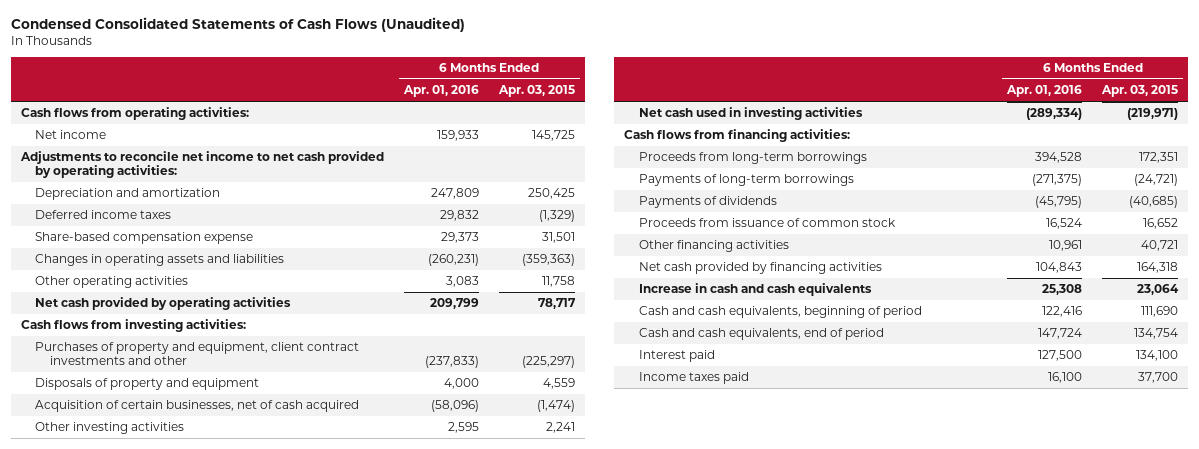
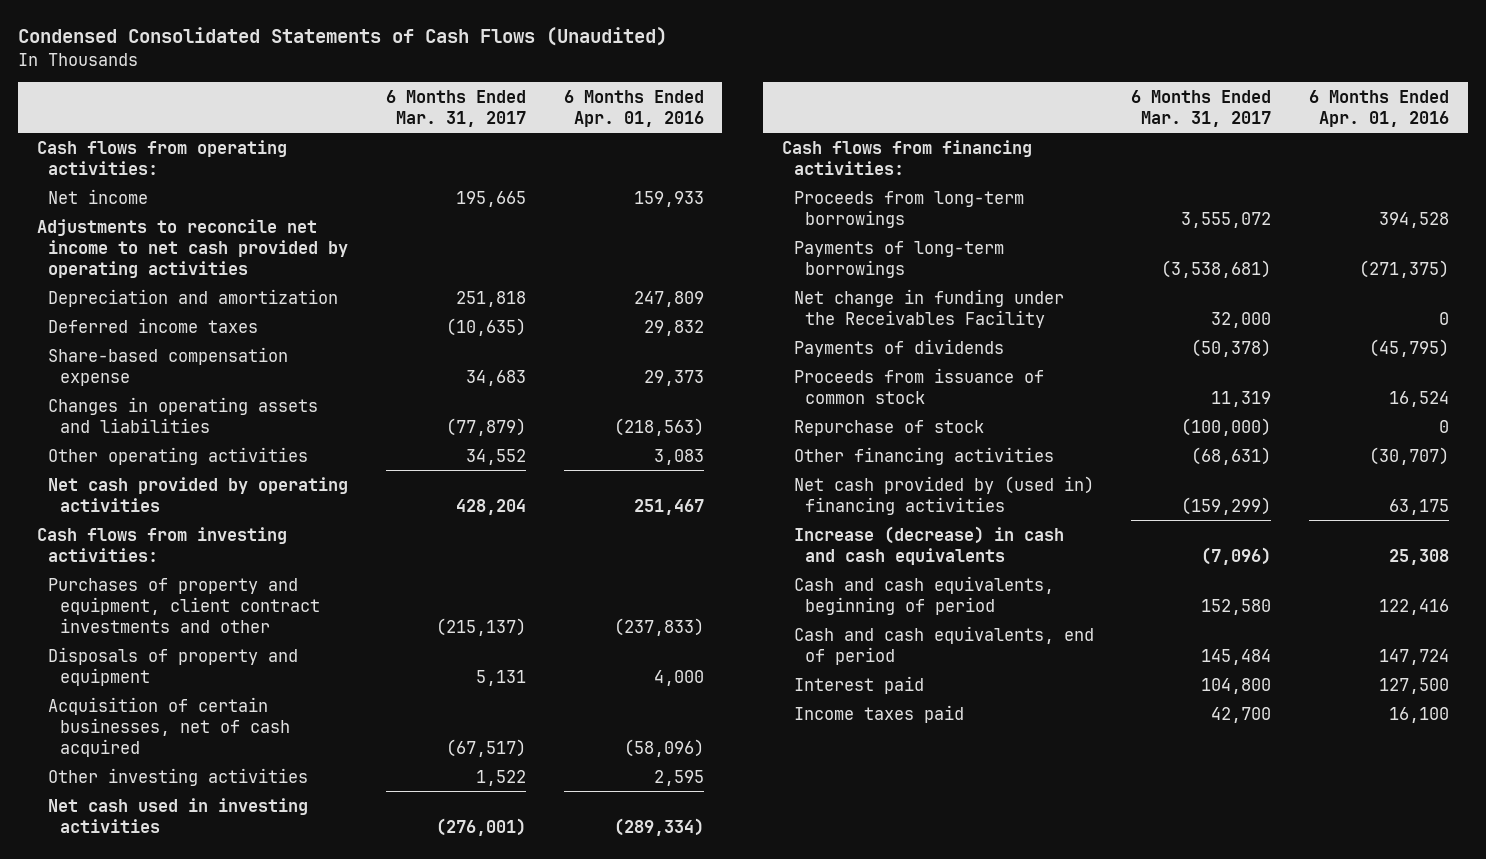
[497,85,575,98] Apr. 03, 2015 -> none
none -> [385,89,526,127] 6 Months Ended Mar. 31, 2017
[19,151,384,178] Adjustments to reconcile net income to net cash provided by operating activities: -> [36,218,349,278] Adjustments to reconcile net income to net cash provided by operating activities
[427,254,479,267] (260,231) -> [613,417,704,436] (218,563)
[429,298,479,310] 209,799 -> [633,498,704,515] 251,467
none -> [793,288,1064,328] Net change in funding under the Receivables Facility
none -> [793,419,984,436] Repurchase of stock
[1049,240,1083,252] 10,961 -> [1369,446,1450,465] (30,707)
[638,262,882,275] Net cash provided by financing activities -> [793,475,1094,515] Net cash provided by (used in) financing activities
[1036,262,1083,274] 104,843 -> [1389,498,1450,515] 63,175
[638,283,872,297] Increase in cash and cash equivalents -> [793,525,1064,565] Increase (decrease) in cash and cash equivalents

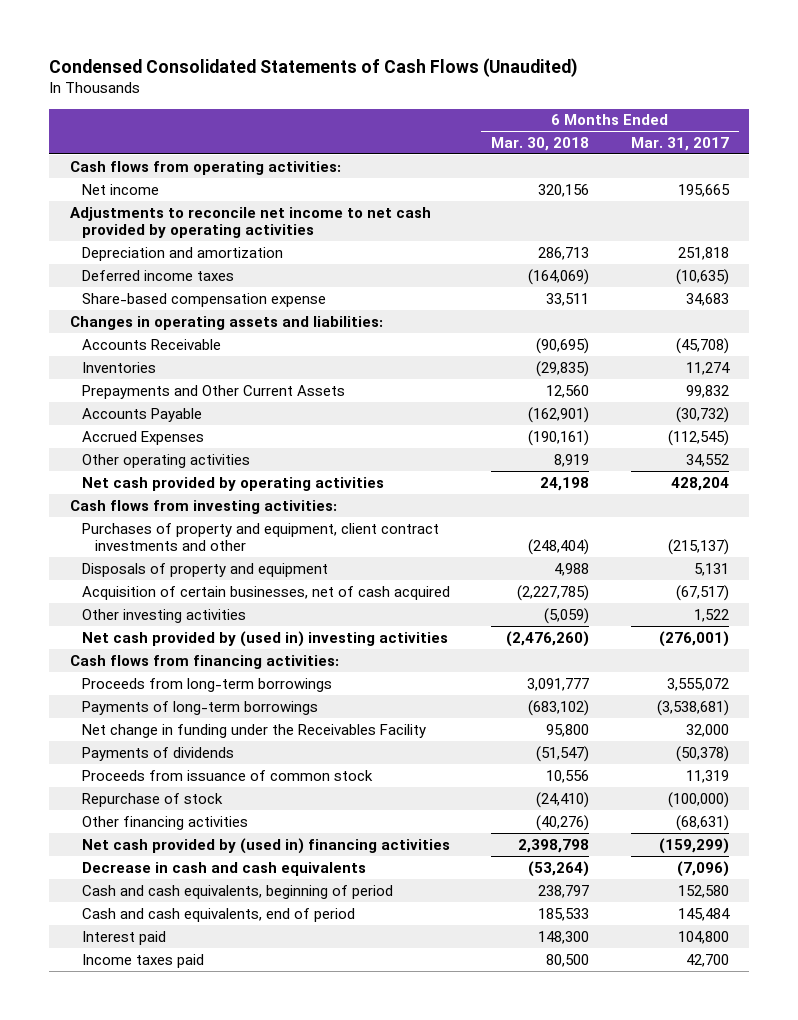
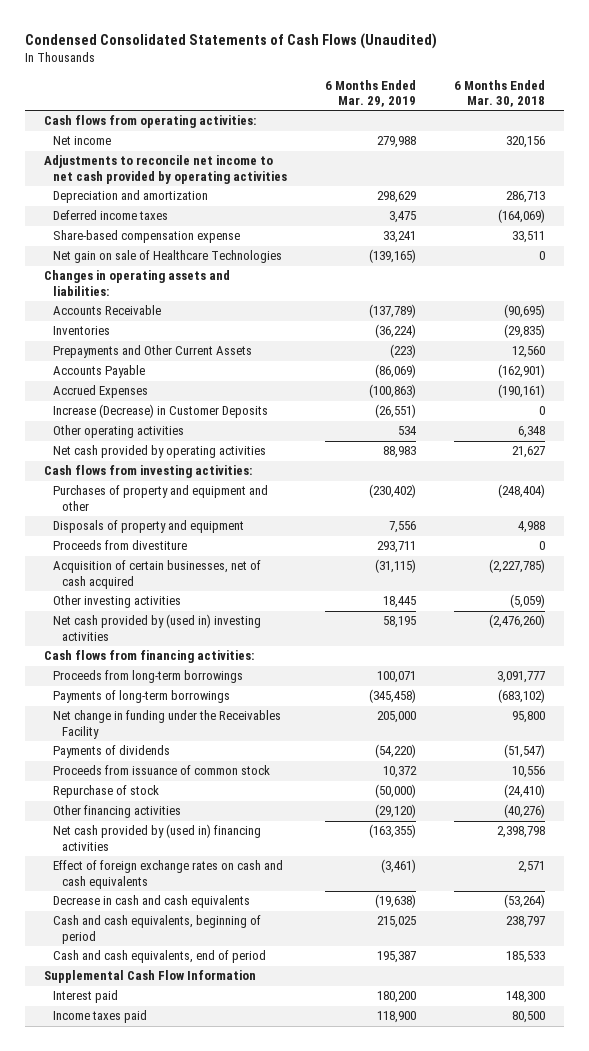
[630,137,729,152] Mar. 31, 2017 -> none
none -> [324,79,416,108] 6 Months Ended Mar. 29, 2019
none -> [53,250,283,264] Net gain on sale of Healthcare Technologies
none -> [53,404,269,419] Increase (Decrease) in Customer Deposits
[554,453,590,467] 8,919 -> [517,426,545,439] 6,348
[540,476,590,491] 24,198 -> [511,446,545,459] 21,627
[82,522,440,552] Purchases of property and equipment, client contract investments and other -> [53,485,269,511] Purchases of property and equipment and other
none -> [53,540,188,551] Proceeds from divestiture
none -> [53,860,284,889] Effect of foreign exchange rates on cash and cash equivalents
none -> [44,970,257,984] Supplemental Cash Flow Information

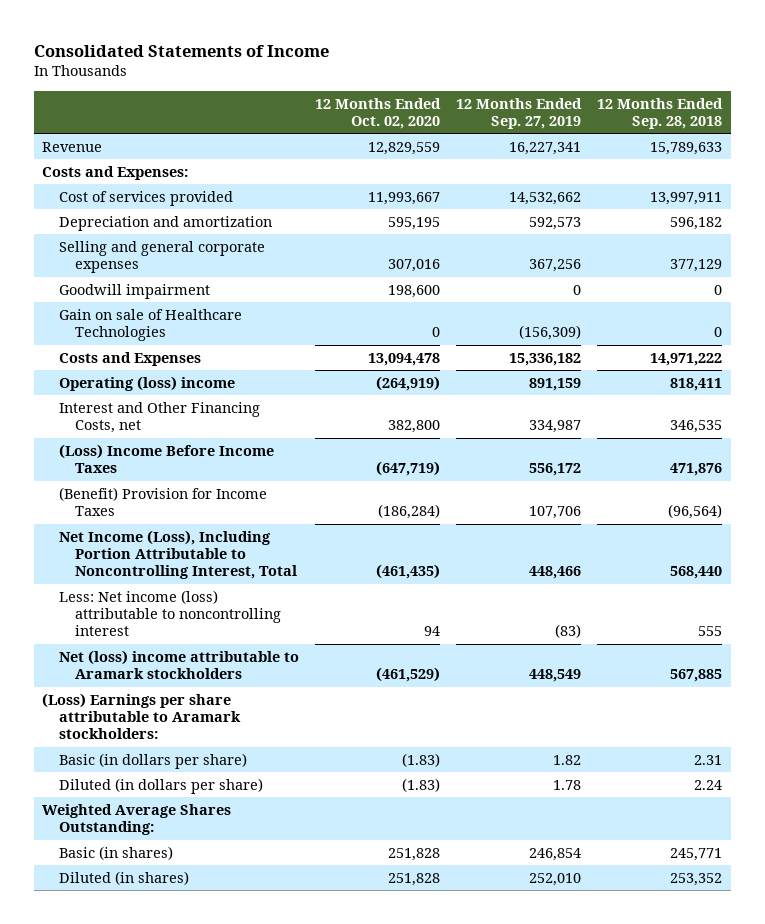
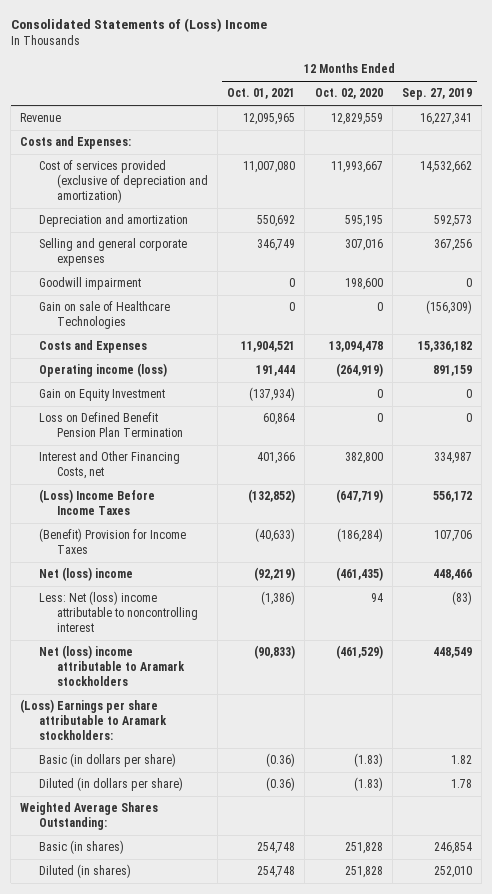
[34,44,330,57] Consolidated Statements of Income -> [10,18,267,33] Consolidated Statements of (Loss) Income
[597,97,724,129] 12 Months Ended Sep. 28, 2018 -> none
none -> [227,88,296,100] Oct. 01, 2021
[58,190,233,206] Cost of services provided -> [38,160,208,203] Cost of services provided (exclusive of depreciation and amortization)
[58,375,235,391] Operating (loss) income -> [38,363,167,378] Operating income (loss)
none -> [38,389,165,402] Gain on Equity Investment
none -> [38,412,183,438] Loss on Defined Benefit Pension Plan Termination
[58,529,298,580] Net Income (Loss), Including Portion Attributable to Noncontrolling Interest, Total -> [38,567,133,582] Net (loss) income
[58,589,282,637] Less: Net income (loss) attributable to noncontrolling interest -> [38,591,198,632] Less: Net (loss) income attributable to noncontrolling interest

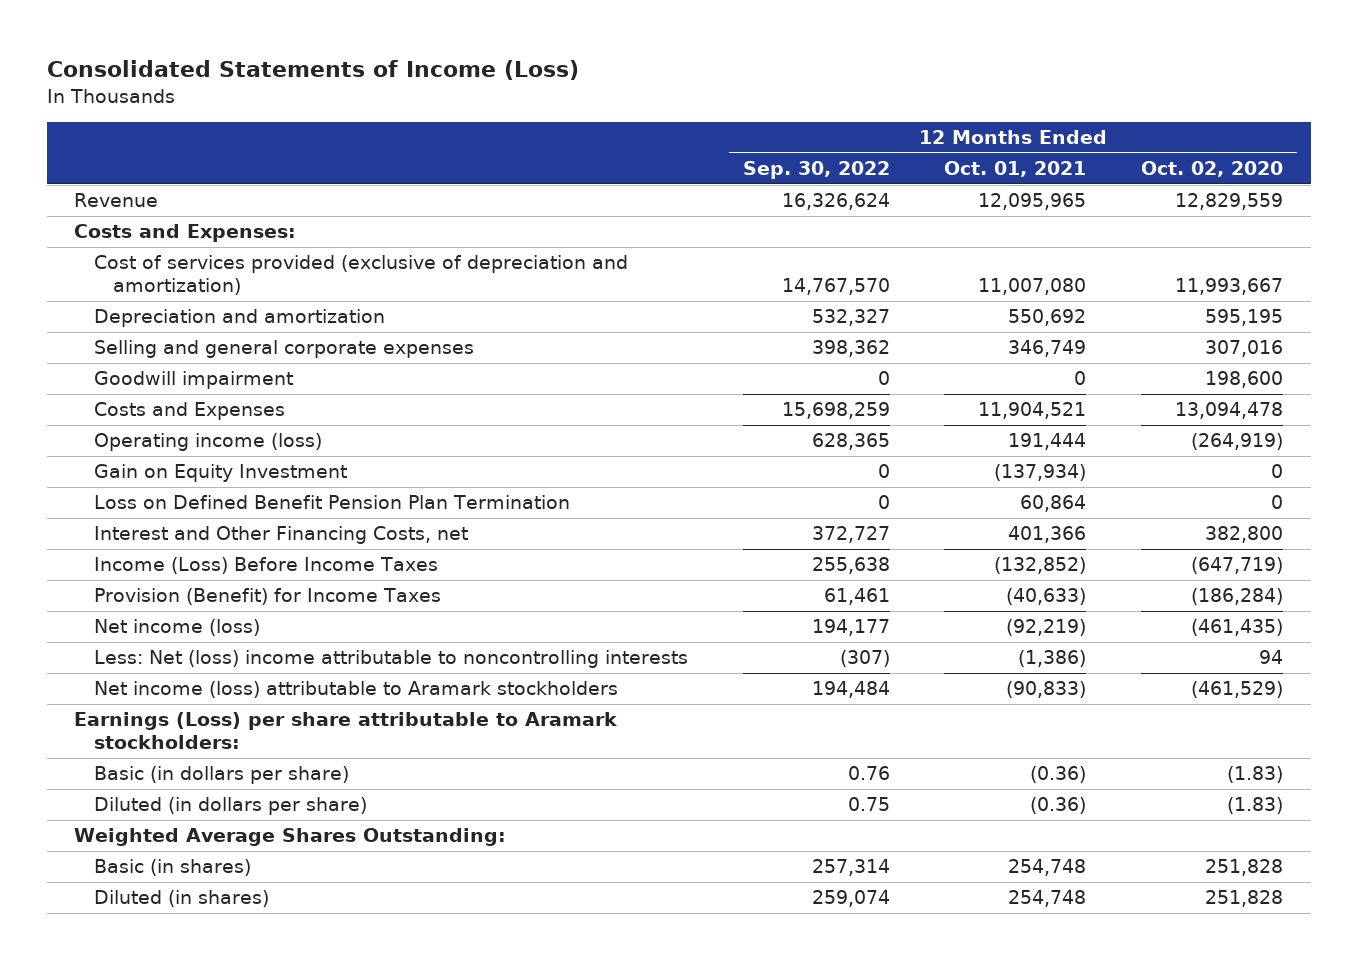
[10,18,267,33] Consolidated Statements of (Loss) Income -> [46,59,579,80] Consolidated Statements of Income (Loss)
[402,88,473,101] Sep. 27, 2019 -> none
none -> [742,161,890,180] Sep. 30, 2022
[38,301,170,330] Gain on sale of Healthcare Technologies -> none
[38,489,155,516] (Loss) Income Before Income Taxes -> [93,557,438,575] Income (Loss) Before Income Taxes
[38,528,186,555] (Benefit) Provision for Income Taxes -> [93,588,441,606] Provision (Benefit) for Income Taxes
[38,567,133,582] Net (loss) income -> [93,619,260,637] Net income (loss)
[38,591,198,632] Less: Net (loss) income attributable to noncontrolling interest -> [93,650,688,669] Less: Net (loss) income attributable to noncontrolling interests
[38,645,185,686] Net (loss) income attributable to Aramark stockholders -> [93,681,618,699] Net income (loss) attributable to Aramark stockholders
[20,699,167,740] (Loss) Earnings per share attributable to Aramark stockholders: -> [74,712,618,750] Earnings (Loss) per share attributable to Aramark stockholders:

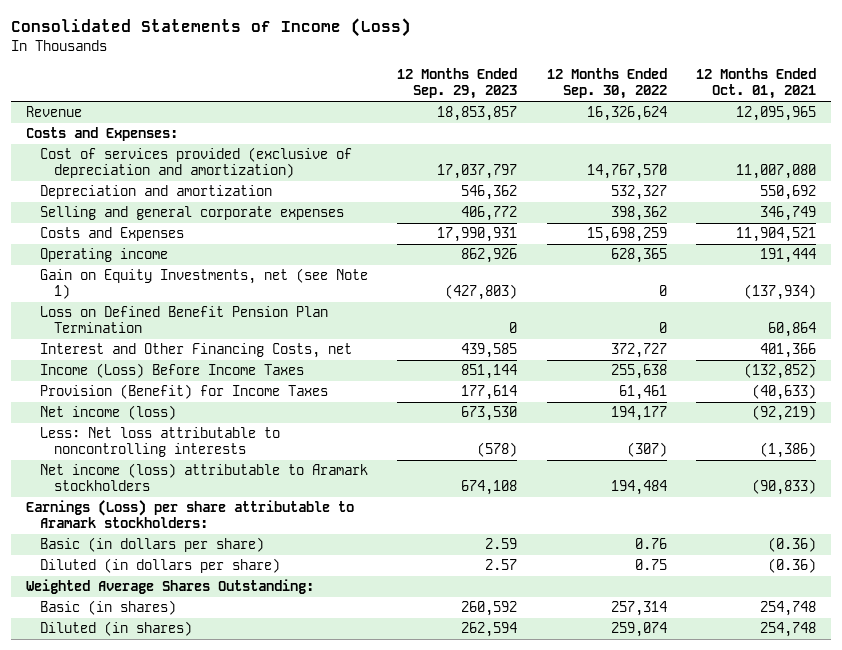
[1141,161,1284,178] Oct. 02, 2020 -> none
none -> [397,68,518,100] 12 Months Ended Sep. 29, 2023
[93,371,293,390] Goodwill impairment -> none
[93,433,322,452] Operating income (loss) -> [40,248,169,263] Operating income
[93,464,347,483] Gain on Equity Investment -> [40,268,369,300] Gain on Equity Investments, net (see Note 1)
[93,650,688,669] Less: Net (loss) income attributable to noncontrolling interests -> [40,427,281,458] Less: Net loss attributable to noncontrolling interests

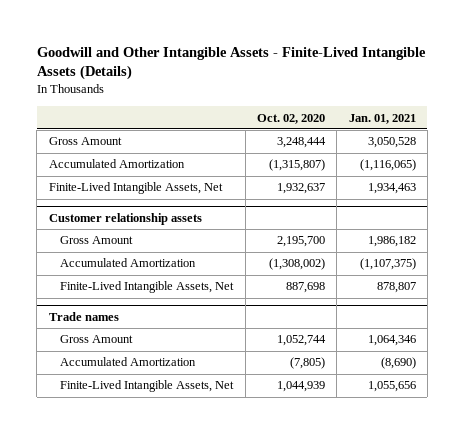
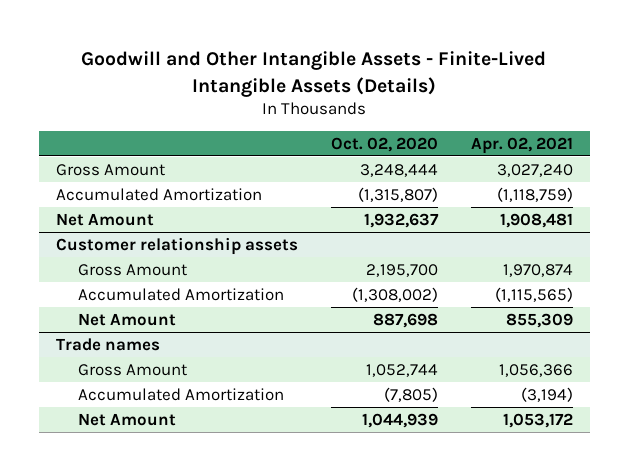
[348,113,416,124] Jan. 01, 2021 -> none
none -> [471,136,574,154] Apr. 02, 2021
[48,182,223,195] Finite-Lived Intangible Assets, Net -> [55,212,154,226] Net Amount
[60,281,235,294] Finite-Lived Intangible Assets, Net -> [78,312,177,326] Net Amount
[60,380,235,393] Finite-Lived Intangible Assets, Net -> [78,412,177,426] Net Amount

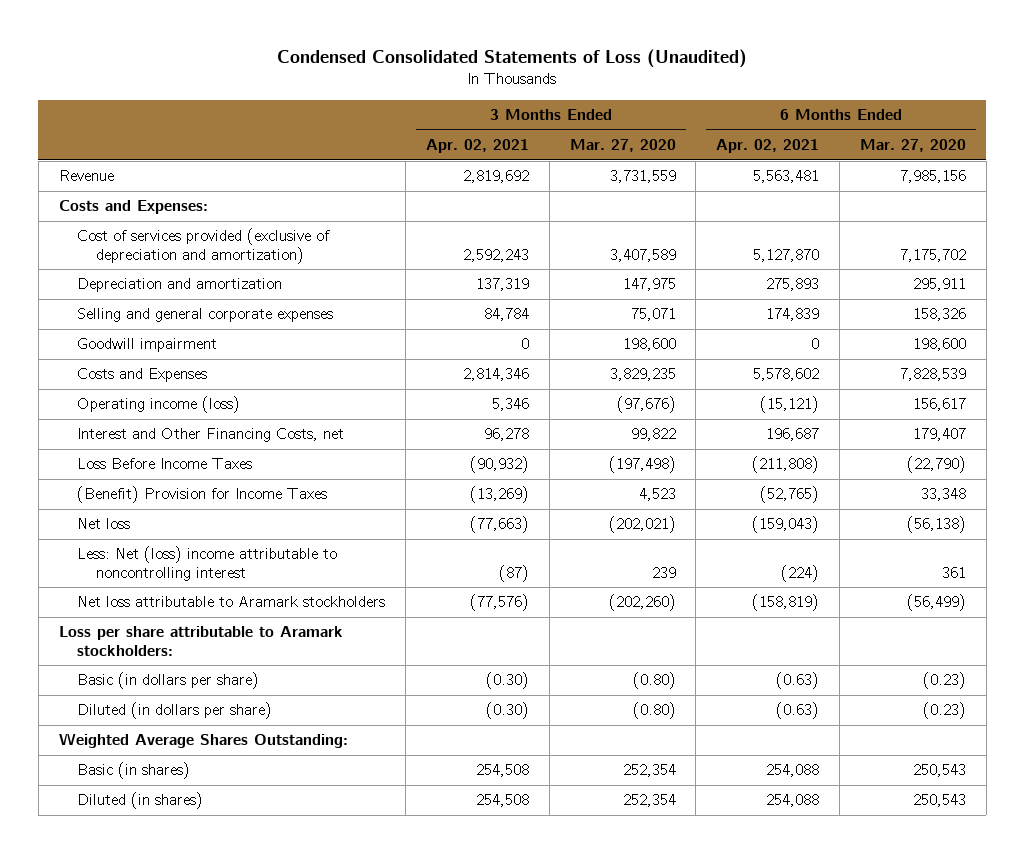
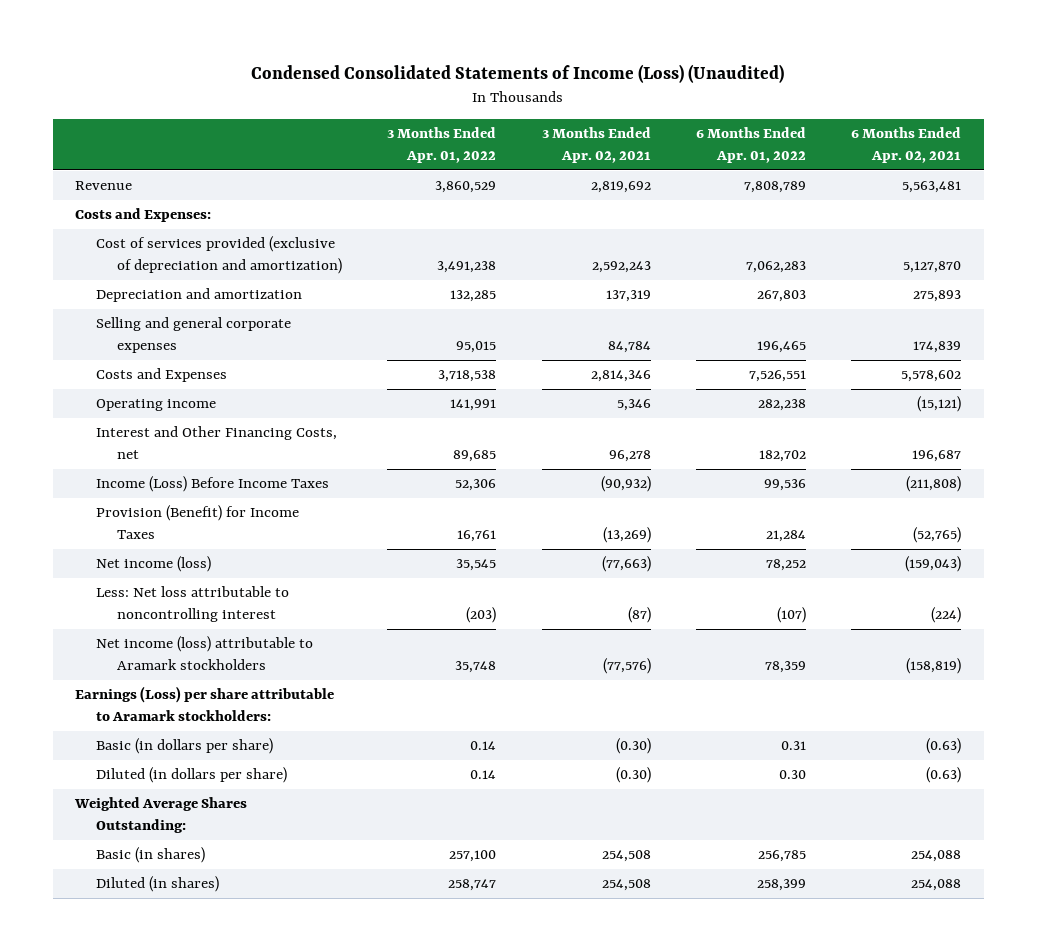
[277,48,748,68] Condensed Consolidated Statements of Loss (Unaudited) -> [251,63,785,83] Condensed Consolidated Statements of Income (Loss) (Unaudited)
[569,139,676,153] Mar. 27, 2020 -> none
[859,139,966,153] Mar. 27, 2020 -> none
none -> [387,127,497,164] 3 Months Ended Apr. 01, 2022
none -> [696,127,807,164] 6 Months Ended Apr. 01, 2022
[77,338,218,353] Goodwill impairment -> none
[77,396,241,414] Operating income (loss) -> [96,399,217,412] Operating income
[77,458,253,470] Loss Before Income Taxes -> [96,476,330,493] Income (Loss) Before Income Taxes
[77,486,328,504] (Benefit) Provision for Income Taxes -> [96,505,300,540] Provision (Benefit) for Income Taxes
[77,518,131,530] Net loss -> [96,556,212,573] Net income (loss)
[77,546,338,582] Less: Net (loss) income attributable to noncontrolling interest -> [96,586,290,623] Less: Net loss attributable to noncontrolling interest
[77,596,386,608] Net loss attributable to Aramark stockholders -> [96,636,314,671] Net income (loss) attributable to Aramark stockholders
[58,626,343,657] Loss per share attributable to Aramark stockholders: -> [75,686,335,722] Earnings (Loss) per share attributable to Aramark stockholders:

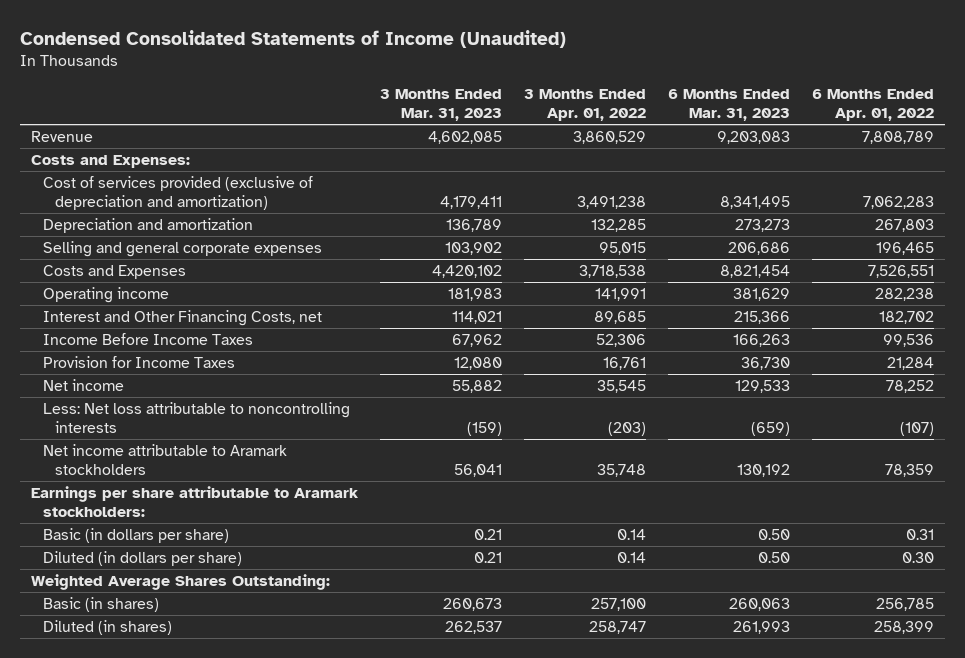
[251,63,785,83] Condensed Consolidated Statements of Income (Loss) (Unaudited) -> [19,29,566,48] Condensed Consolidated Statements of Income (Unaudited)
[541,127,651,164] 3 Months Ended Apr. 02, 2021 -> none
[851,127,962,164] 6 Months Ended Apr. 02, 2021 -> none
none -> [379,89,502,122] 3 Months Ended Mar. 31, 2023
none -> [667,89,790,122] 6 Months Ended Mar. 31, 2023
[96,476,330,493] Income (Loss) Before Income Taxes -> [43,333,254,346] Income Before Income Taxes
[96,505,300,540] Provision (Benefit) for Income Taxes -> [43,356,236,369] Provision for Income Taxes
[96,556,212,573] Net income (loss) -> [43,379,125,392] Net income
[96,586,290,623] Less: Net loss attributable to noncontrolling interest -> [43,402,351,433] Less: Net loss attributable to noncontrolling interests
[96,636,314,671] Net income (loss) attributable to Aramark stockholders -> [43,444,288,475] Net income attributable to Aramark stockholders
[75,686,335,722] Earnings (Loss) per share attributable to Aramark stockholders: -> [30,486,359,517] Earnings per share attributable to Aramark stockholders:

